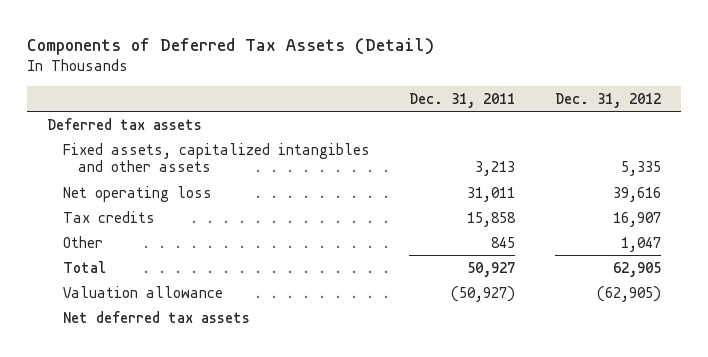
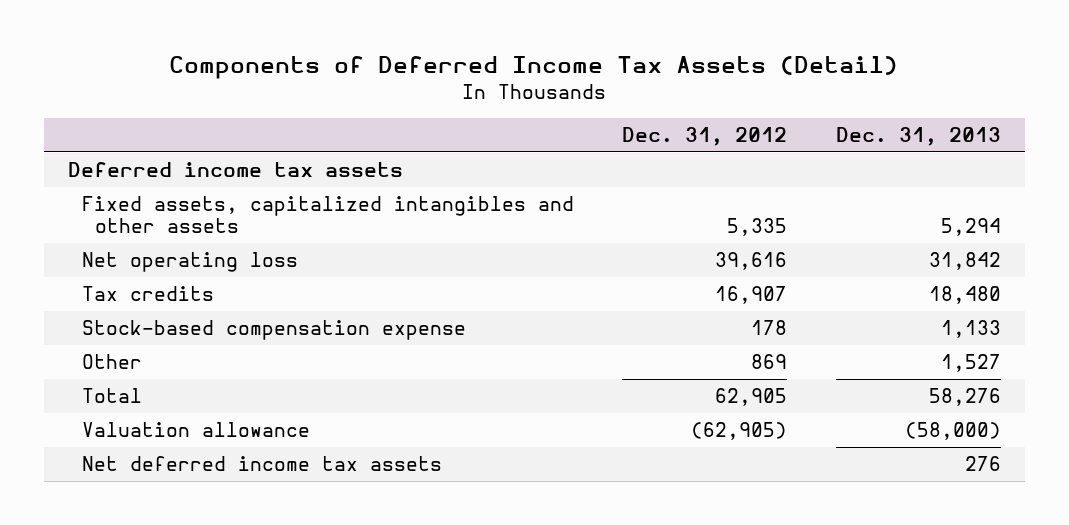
[27,37,435,55] Components of Deferred Tax Assets (Detail) -> [169,56,899,80] Components of Deferred Income Tax Assets (Detail)
[409,92,516,108] Dec. 31, 2011 -> none
none -> [835,126,1001,146] Dec. 31, 2013
[46,117,202,130] Deferred tax assets -> [67,162,403,178] Deferred income tax assets
none -> [81,320,466,341] Stock-based compensation expense
[621,236,662,252] 1,047 -> [751,354,788,370] 869
[62,310,250,323] Net deferred tax assets -> [81,456,442,472] Net deferred income tax assets

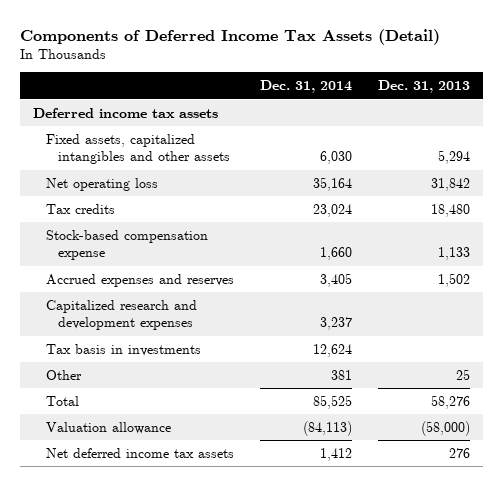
[622,126,788,146] Dec. 31, 2012 -> none
none -> [259,80,352,94] Dec. 31, 2014
none -> [45,273,234,287] Accrued expenses and reserves
none -> [45,299,197,330] Capitalized research and development expenses
none -> [45,343,201,356] Tax basis in investments
[940,354,1001,373] 1,527 -> [456,368,471,380] 25

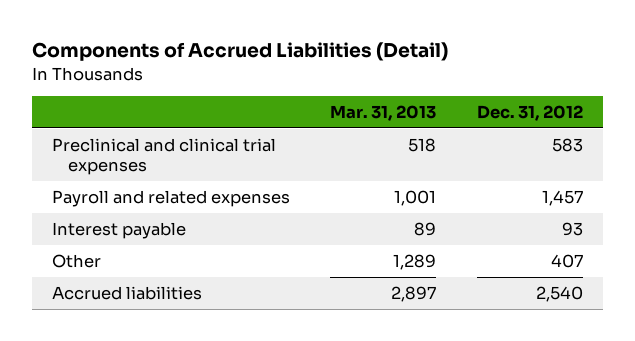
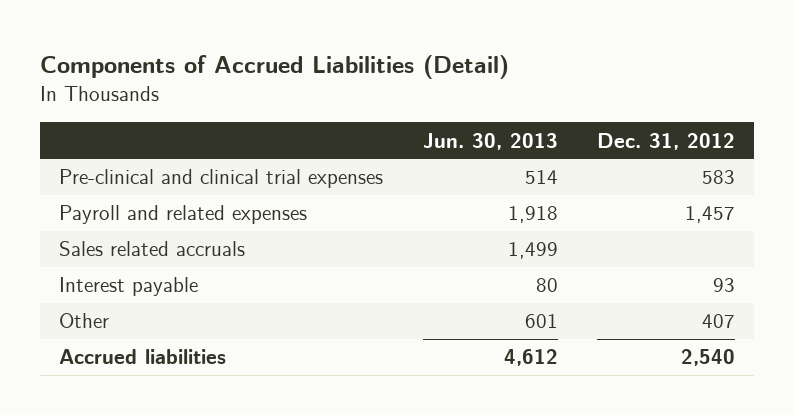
[330,105,437,122] Mar. 31, 2013 -> none
none -> [422,132,558,150] Jun. 30, 2013
[51,137,276,176] Preclinical and clinical trial expenses -> [59,169,384,189] Pre-clinical and clinical trial expenses
none -> [59,241,246,257] Sales related accruals

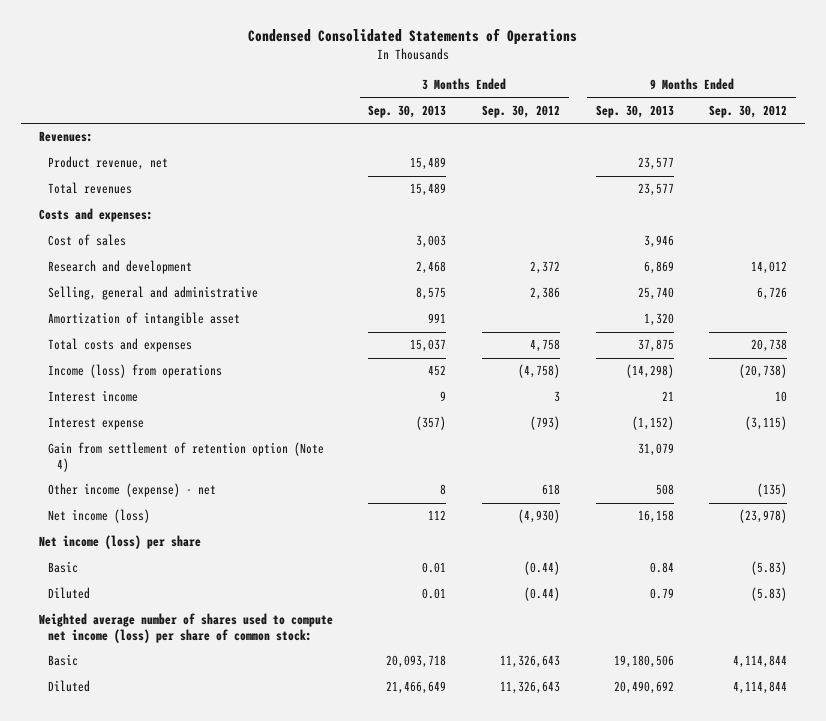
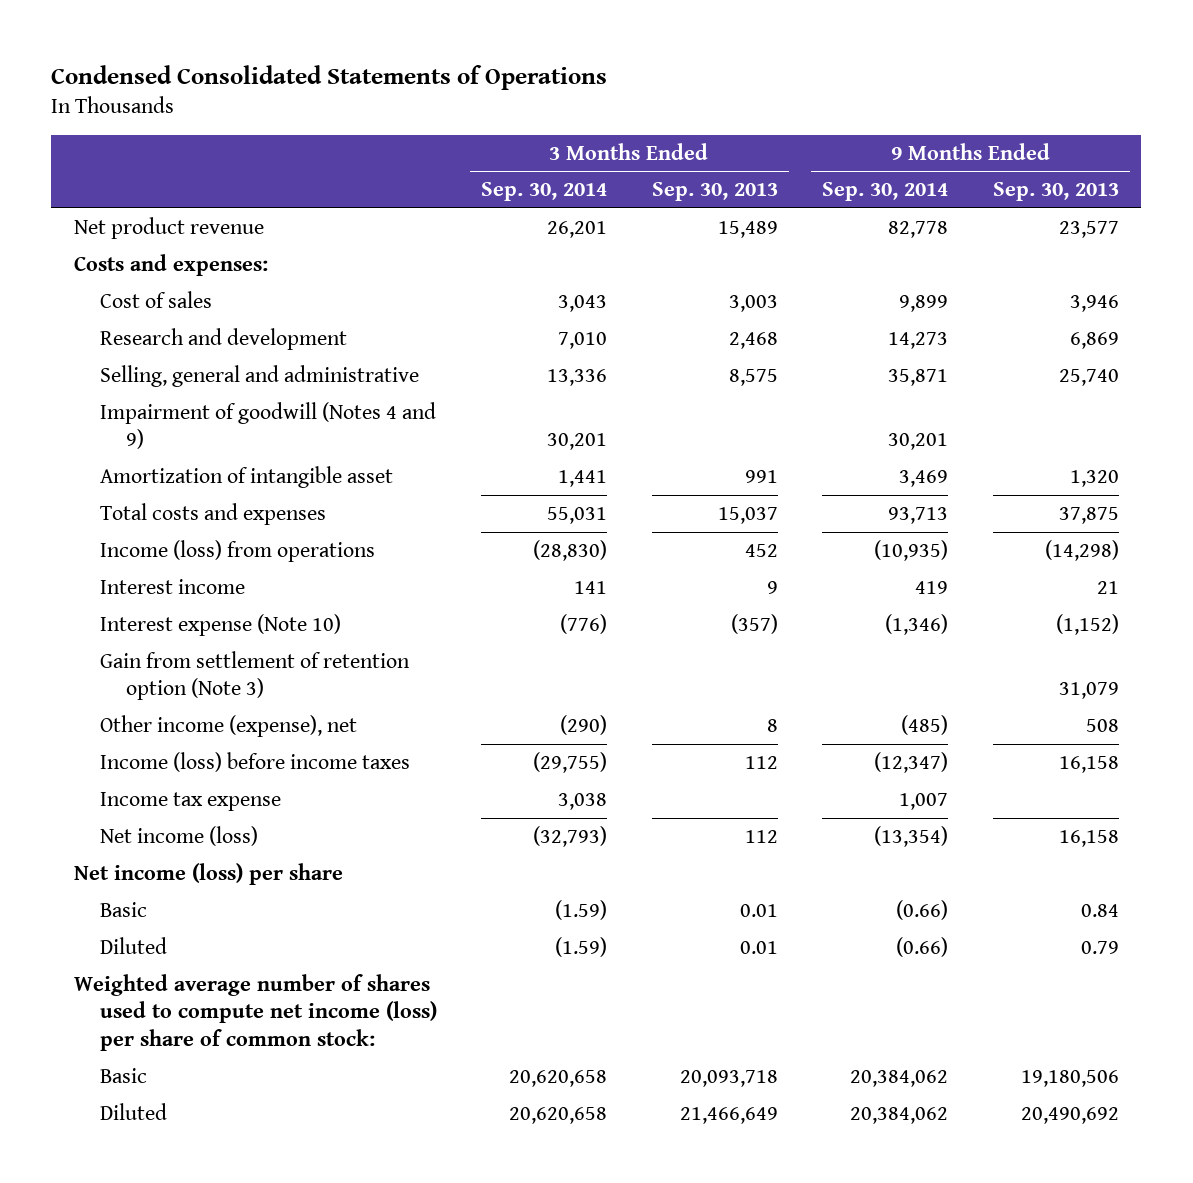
[482,105,561,119] Sep. 30, 2012 -> none
[709,105,788,119] Sep. 30, 2012 -> none
none -> [481,182,608,202] Sep. 30, 2014
none -> [822,182,949,202] Sep. 30, 2014
[38,131,93,143] Revenues: -> none
[48,182,133,195] Total revenues -> none
[48,156,169,171] Product revenue, net -> [73,216,264,239] Net product revenue
none -> [99,401,436,450] Impairment of goodwill (Notes 4 and 9)
[48,417,145,431] Interest expense -> [99,613,341,636] Interest expense (Note 10)
[48,442,325,473] Gain from settlement of retention option (Note 4) -> [99,650,410,701] Gain from settlement of retention option (Note 3)
[48,483,217,498] Other income (expense) - net -> [99,714,357,737] Other income (expense), net
none -> [99,751,410,772] Income (loss) before income taxes
none -> [99,791,281,811] Income tax expense

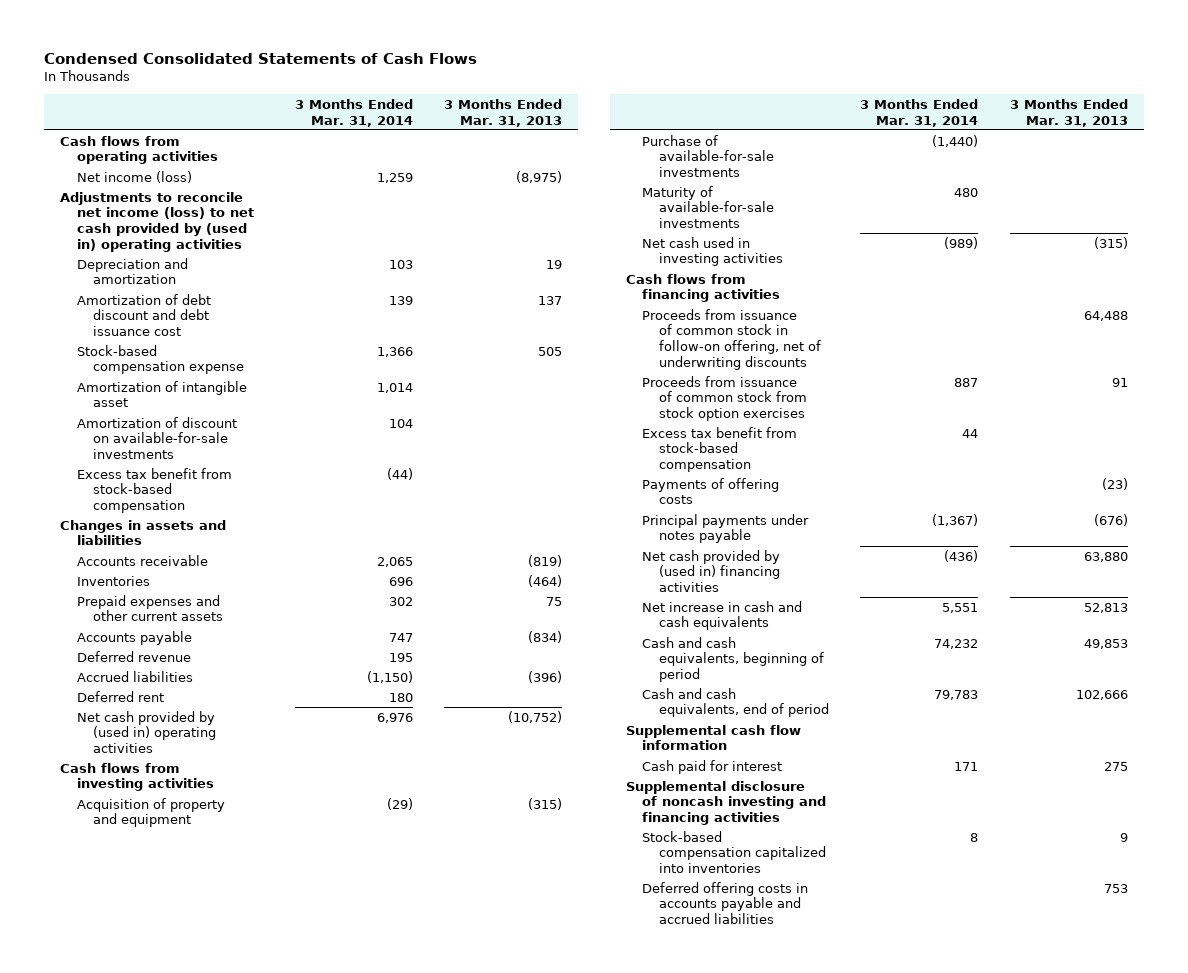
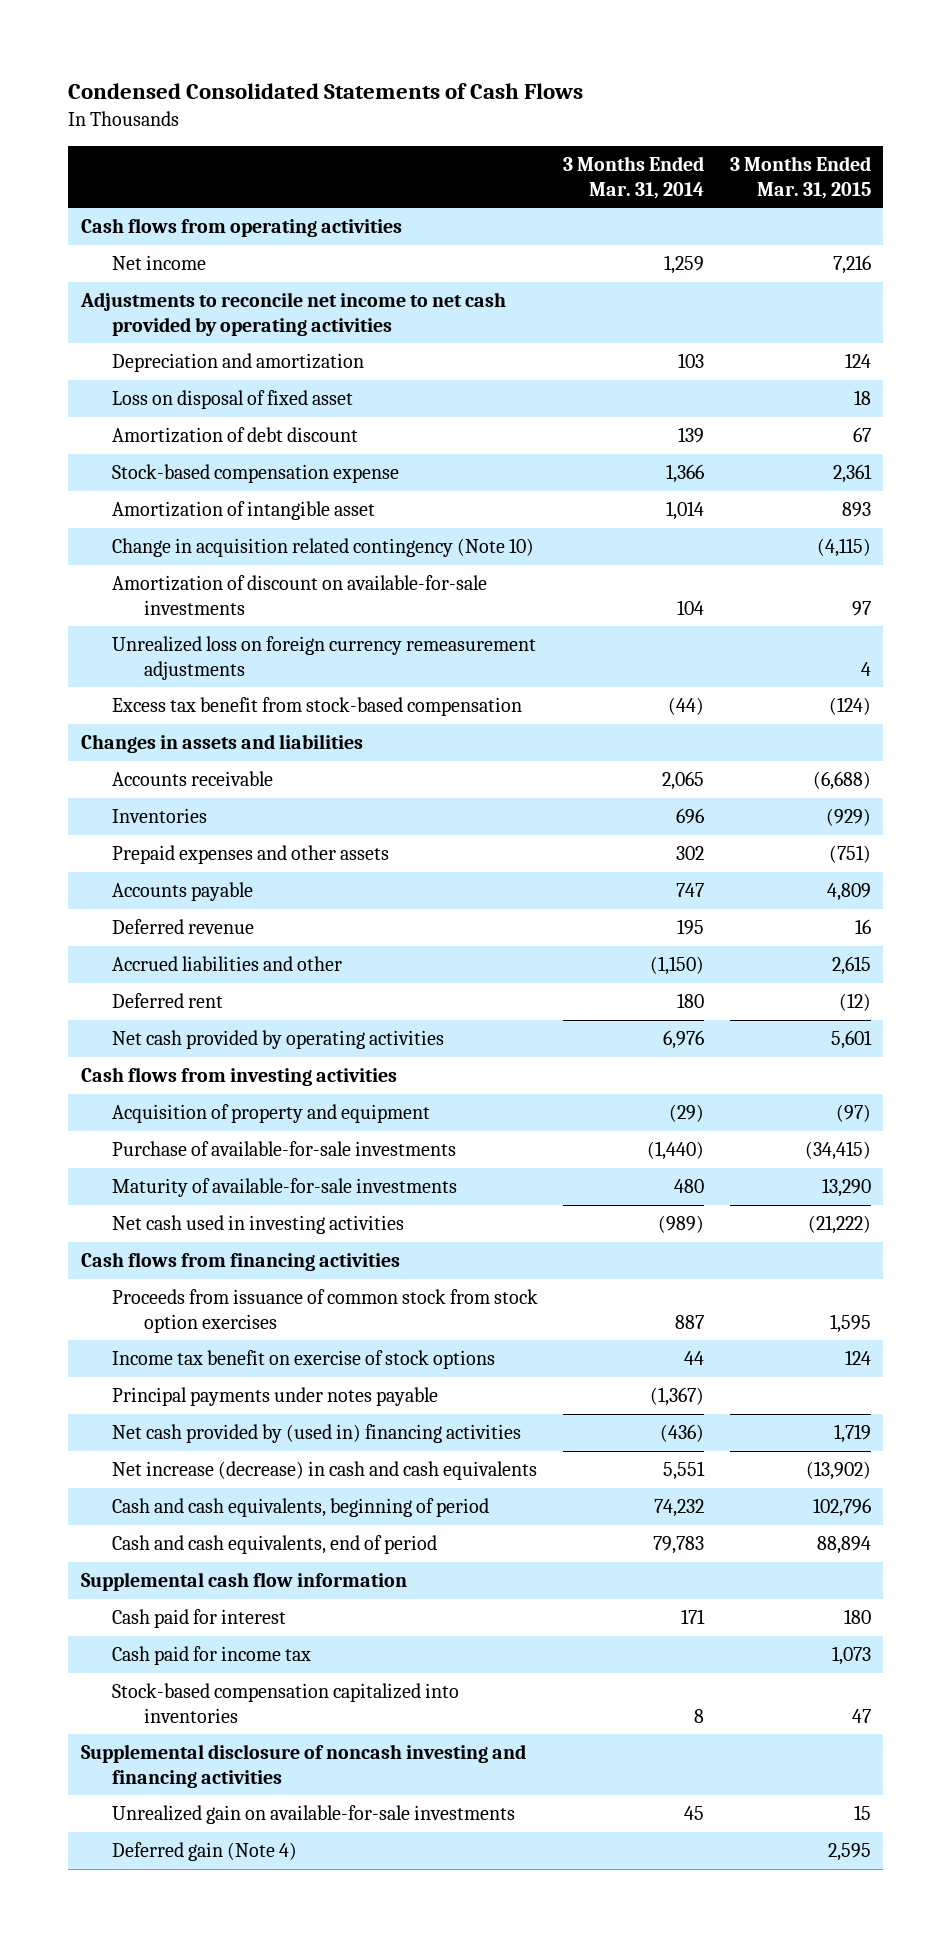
[444,98,563,127] 3 Months Ended Mar. 31, 2013 -> none
none -> [729,156,871,199] 3 Months Ended Mar. 31, 2015
[76,170,192,183] Net income (loss) -> [112,255,207,271] Net income
[60,191,254,252] Adjustments to reconcile net income (loss) to net cash provided by (used in) operating activities -> [79,292,506,336] Adjustments to reconcile net income to net cash provided by operating activities
none -> [112,390,354,410] Loss on disposal of fixed asset
[76,293,211,337] Amortization of debt discount and debt issuance cost -> [112,427,359,444] Amortization of debt discount
none -> [112,538,535,558] Change in acquisition related contingency (Note 10)
none -> [112,636,537,680] Unrealized loss on foreign currency remeasurement adjustments
[76,594,224,622] Prepaid expenses and other current assets -> [112,845,390,865] Prepaid expenses and other assets
[76,670,193,682] Accrued liabilities -> [112,956,343,972] Accrued liabilities and other
[76,710,217,754] Net cash provided by (used in) operating activities -> [112,1030,445,1050] Net cash provided by operating activities
[642,308,821,370] Proceeds from issuance of common stock in follow-on offering, net of underwriting discounts -> none
[642,477,780,505] Payments of offering costs -> none
[642,426,798,473] Excess tax benefit from stock-based compensation -> [112,1350,496,1370] Income tax benefit on exercise of stock options
[642,600,803,631] Net increase in cash and cash equivalents -> [112,1461,538,1481] Net increase (decrease) in cash and cash equivalents
none -> [112,1646,312,1666] Cash paid for income tax
[642,881,809,925] Deferred offering costs in accounts payable and accrued liabilities -> none
[625,780,827,826] Supplemental disclosure of noncash investing and financing activities -> [80,1744,526,1788] Supplemental disclosure of noncash investing and financing activities
none -> [112,1805,516,1825] Unrealized gain on available-for-sale investments
none -> [112,1842,298,1862] Deferred gain (Note 4)

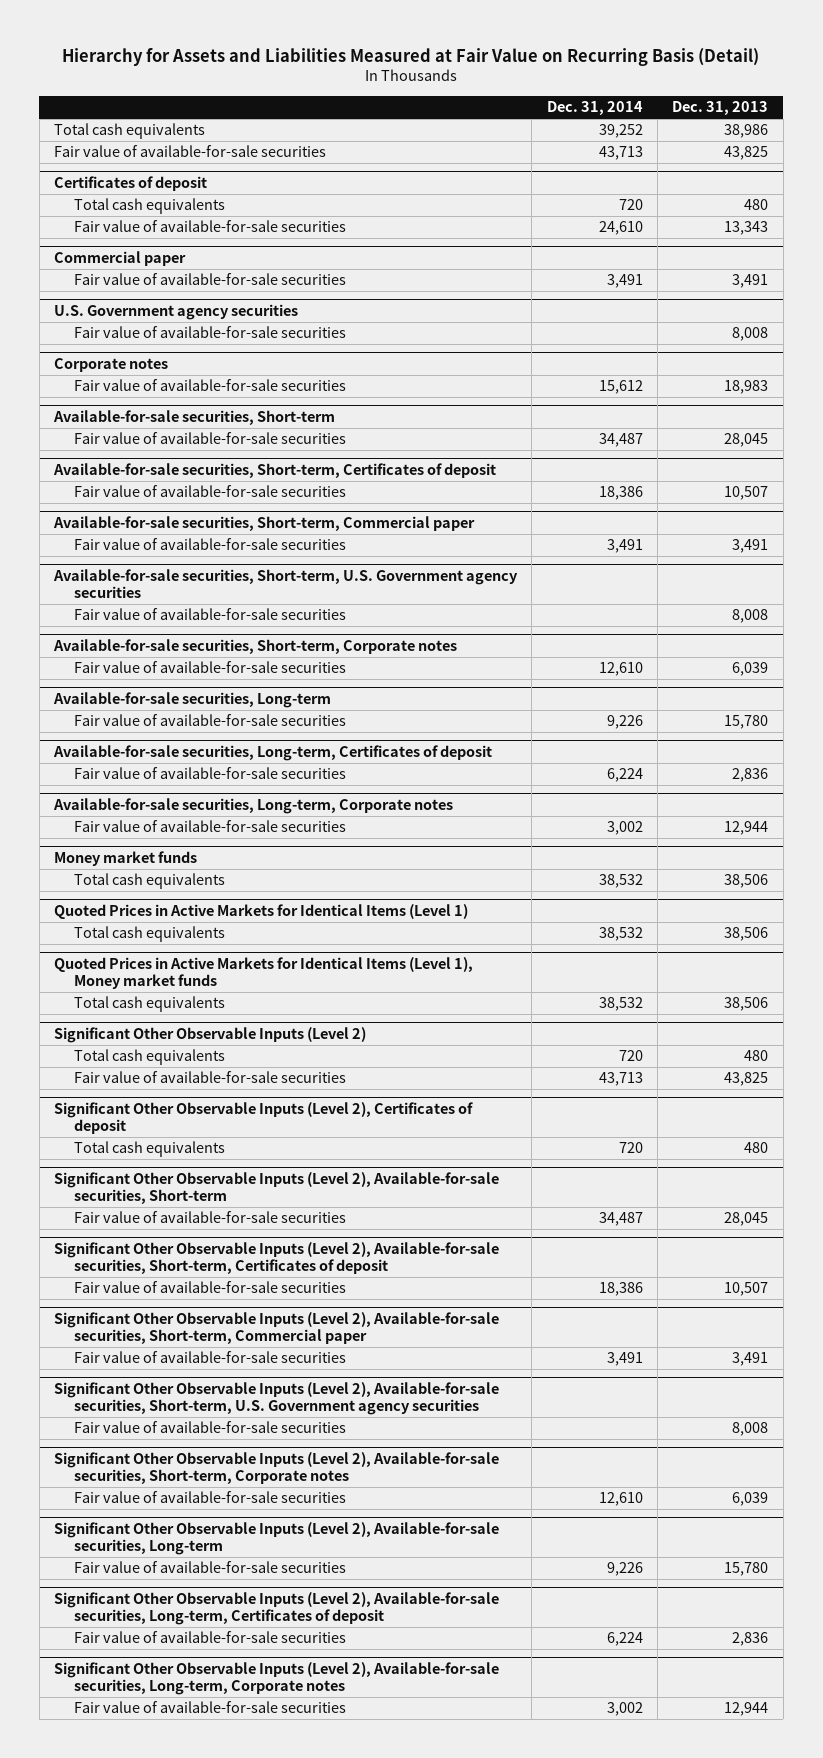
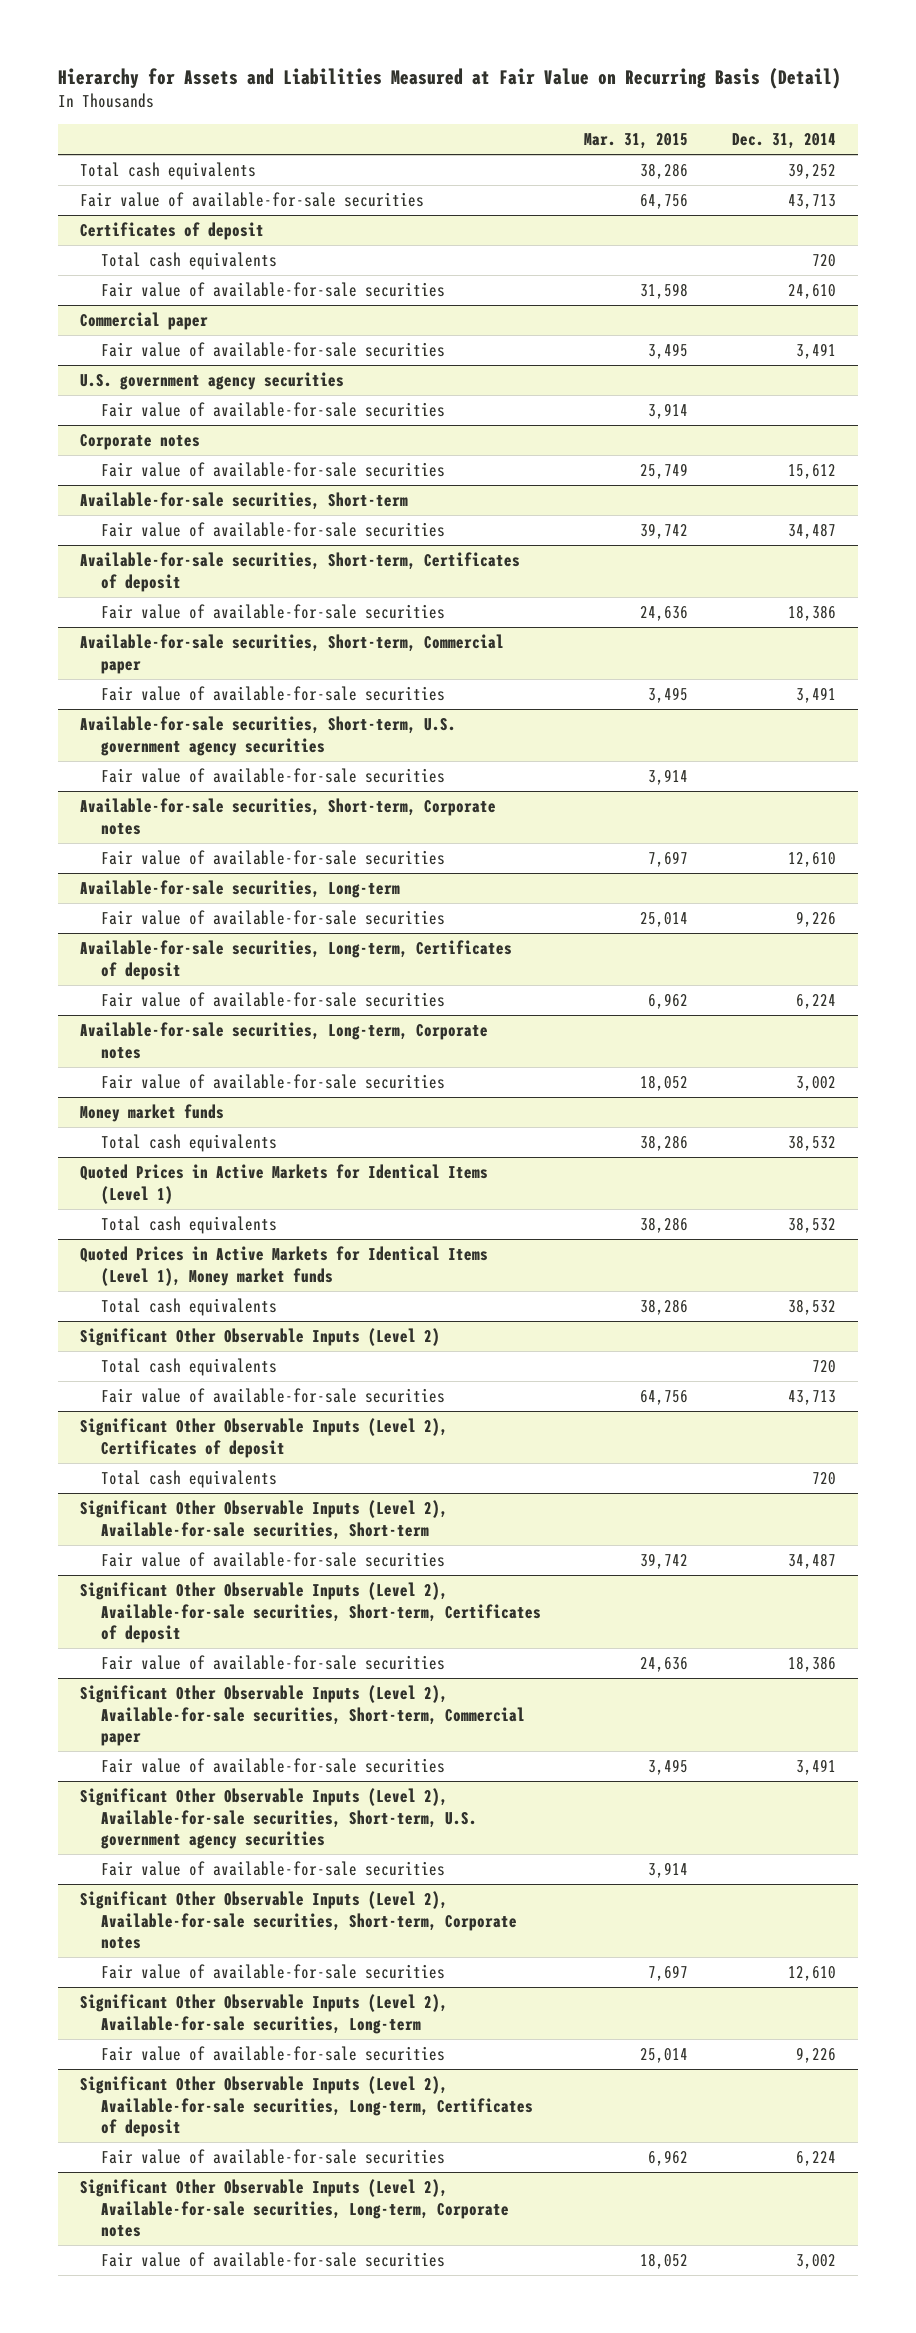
[672,101,769,116] Dec. 31, 2013 -> none
none -> [584,133,689,150] Mar. 31, 2015
[54,303,299,320] U.S. Government agency securities -> [79,371,344,390] U.S. government agency securities
[53,568,519,598] Available-for-sale securities, Short-term, U.S. Government agency securities -> [79,715,456,756] Available-for-sale securities, Short-term, U.S. government agency securities
[54,1381,500,1415] Significant Other Observable Inputs (Level 2), Available-for-sale securities, Short-term, U.S. Government agency securities -> [79,1787,477,1850] Significant Other Observable Inputs (Level 2), Available-for-sale securities, Short-term, U.S. government agency securities

